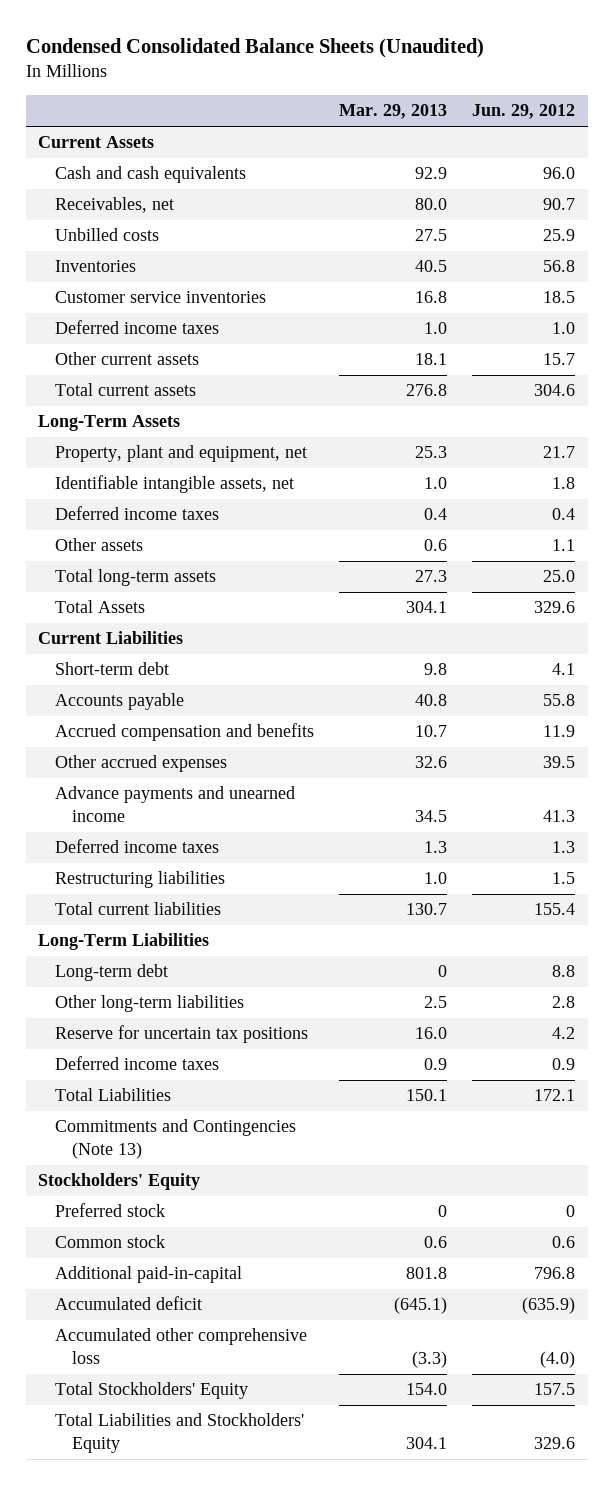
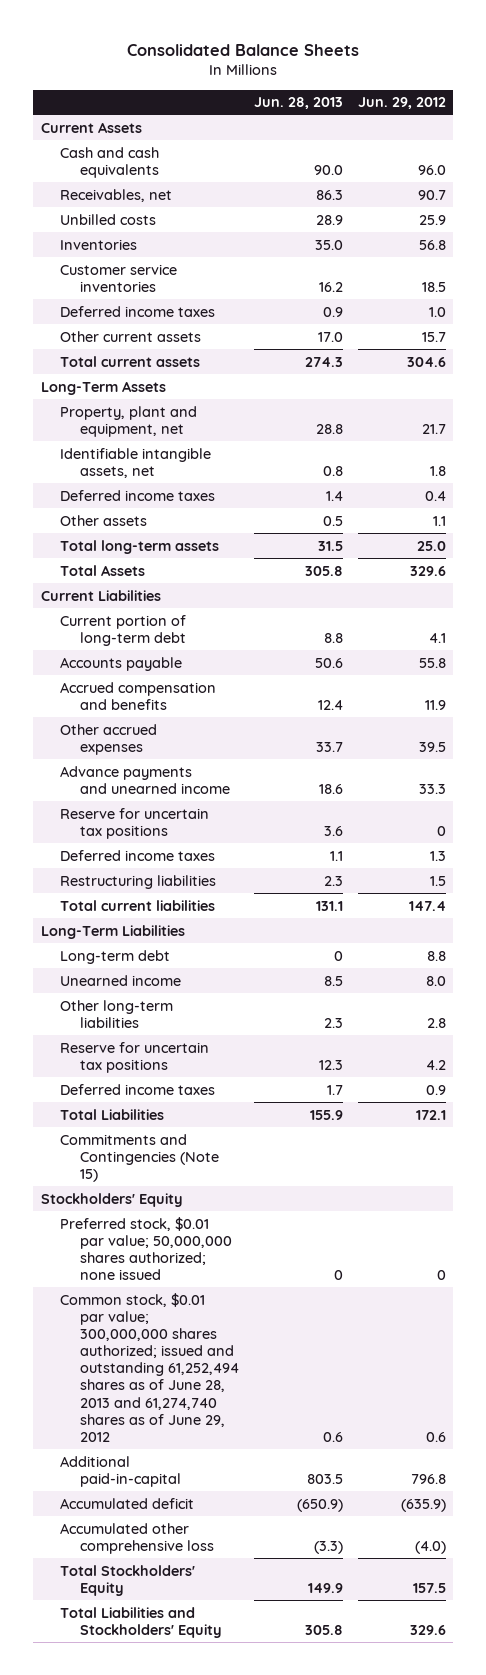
[25,38,484,59] Condensed Consolidated Balance Sheets (Unaudited) -> [127,43,360,56] Consolidated Balance Sheets
[339,104,448,120] Mar. 29, 2013 -> none
none -> [253,97,343,110] Jun. 28, 2013
[54,662,169,676] Short-term debt -> [60,614,187,646] Current portion of long-term debt
[543,809,576,822] 41.3 -> [418,783,446,794] 33.3
none -> [60,807,210,839] Reserve for uncertain tax positions
[534,903,576,916] 155.4 -> [408,900,446,911] 147.4
none -> [60,974,182,986] Unearned income
[54,1119,296,1159] Commitments and Contingencies (Note 13) -> [60,1133,219,1182] Commitments and Contingencies (Note 15)
[54,1203,165,1218] Preferred stock -> [60,1216,232,1281] Preferred stock, $0.01 par value; 50,000,000 shares authorized; none issued
[54,1235,165,1249] Common stock -> [60,1292,239,1442] Common stock, $0.01 par value; 300,000,000 shares authorized; issued and outstanding 61,252,494 shares as of June 28, 2013 and 61,274,740 shares as of June 29, 2012

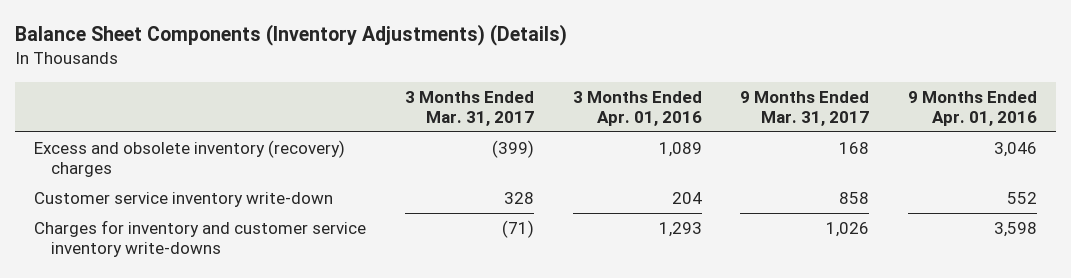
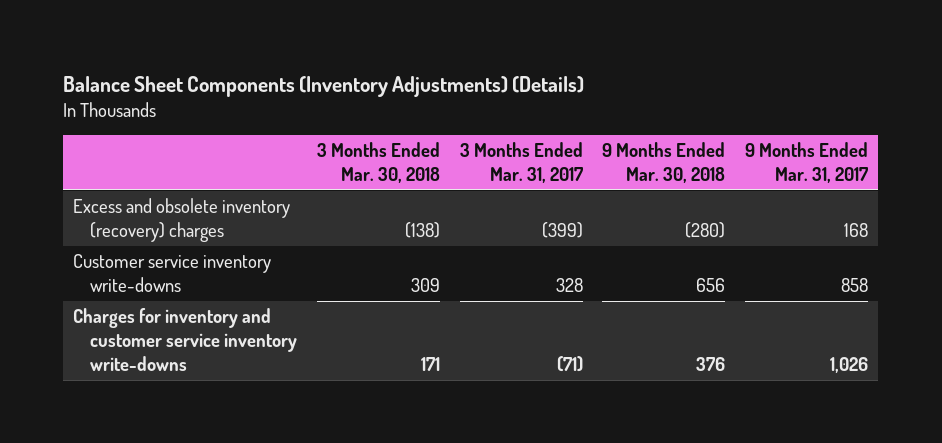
[572,90,702,126] 3 Months Ended Apr. 01, 2016 -> none
[907,90,1037,126] 9 Months Ended Apr. 01, 2016 -> none
none -> [316,142,440,183] 3 Months Ended Mar. 30, 2018
none -> [602,142,726,183] 9 Months Ended Mar. 30, 2018
[34,192,334,208] Customer service inventory write-down -> [73,254,272,293] Customer service inventory write-downs

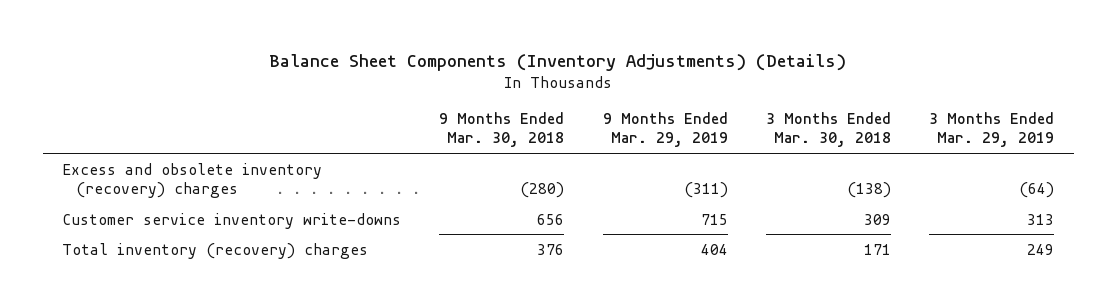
[459,142,583,183] 3 Months Ended Mar. 31, 2017 -> none
[745,142,869,183] 9 Months Ended Mar. 31, 2017 -> none
none -> [602,111,728,148] 9 Months Ended Mar. 29, 2019
none -> [929,111,1055,148] 3 Months Ended Mar. 29, 2019
[73,308,297,371] Charges for inventory and customer service inventory write-downs -> [62,242,369,259] Total inventory (recovery) charges

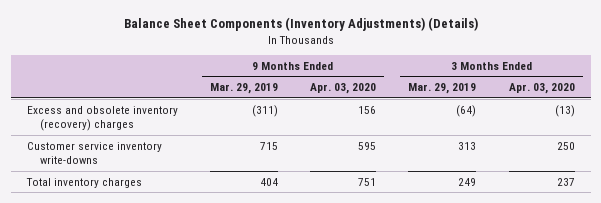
[439,111,565,148] 9 Months Ended Mar. 30, 2018 -> none
[766,111,892,148] 3 Months Ended Mar. 30, 2018 -> none
none -> [310,83,377,95] Apr. 03, 2020
none -> [508,83,575,95] Apr. 03, 2020
[62,242,369,259] Total inventory (recovery) charges -> [25,177,142,188] Total inventory charges

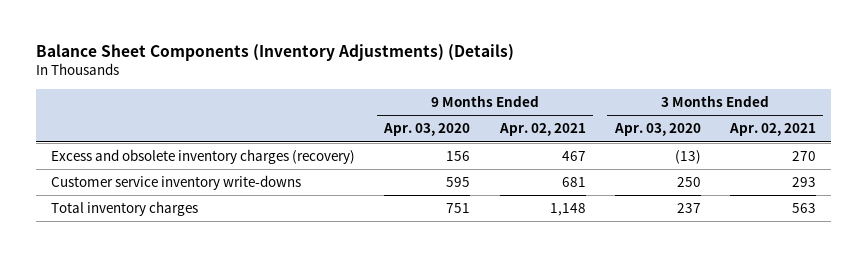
[210,83,279,95] Mar. 29, 2019 -> none
[408,83,477,95] Mar. 29, 2019 -> none
none -> [498,123,586,137] Apr. 02, 2021
none -> [729,123,817,137] Apr. 02, 2021
[26,105,178,132] Excess and obsolete inventory (recovery) charges -> [50,149,355,165] Excess and obsolete inventory charges (recovery)

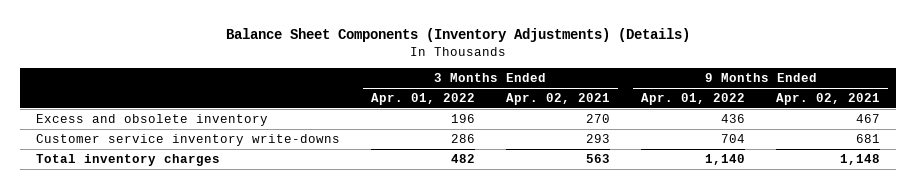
[383,123,471,137] Apr. 03, 2020 -> none
[613,123,701,137] Apr. 03, 2020 -> none
none -> [370,93,475,106] Apr. 01, 2022
none -> [641,93,746,106] Apr. 01, 2022
[50,149,355,165] Excess and obsolete inventory charges (recovery) -> [35,114,268,127] Excess and obsolete inventory

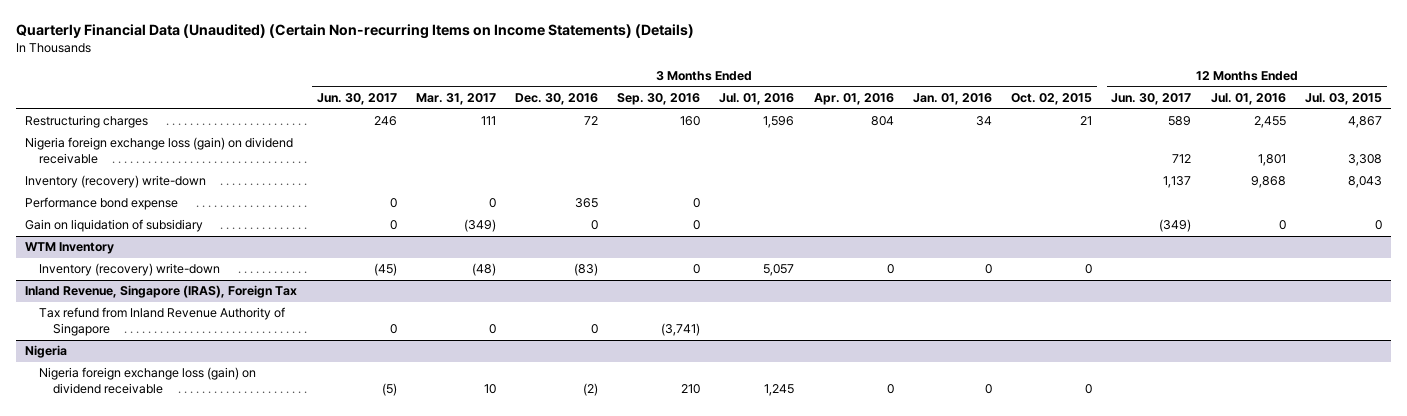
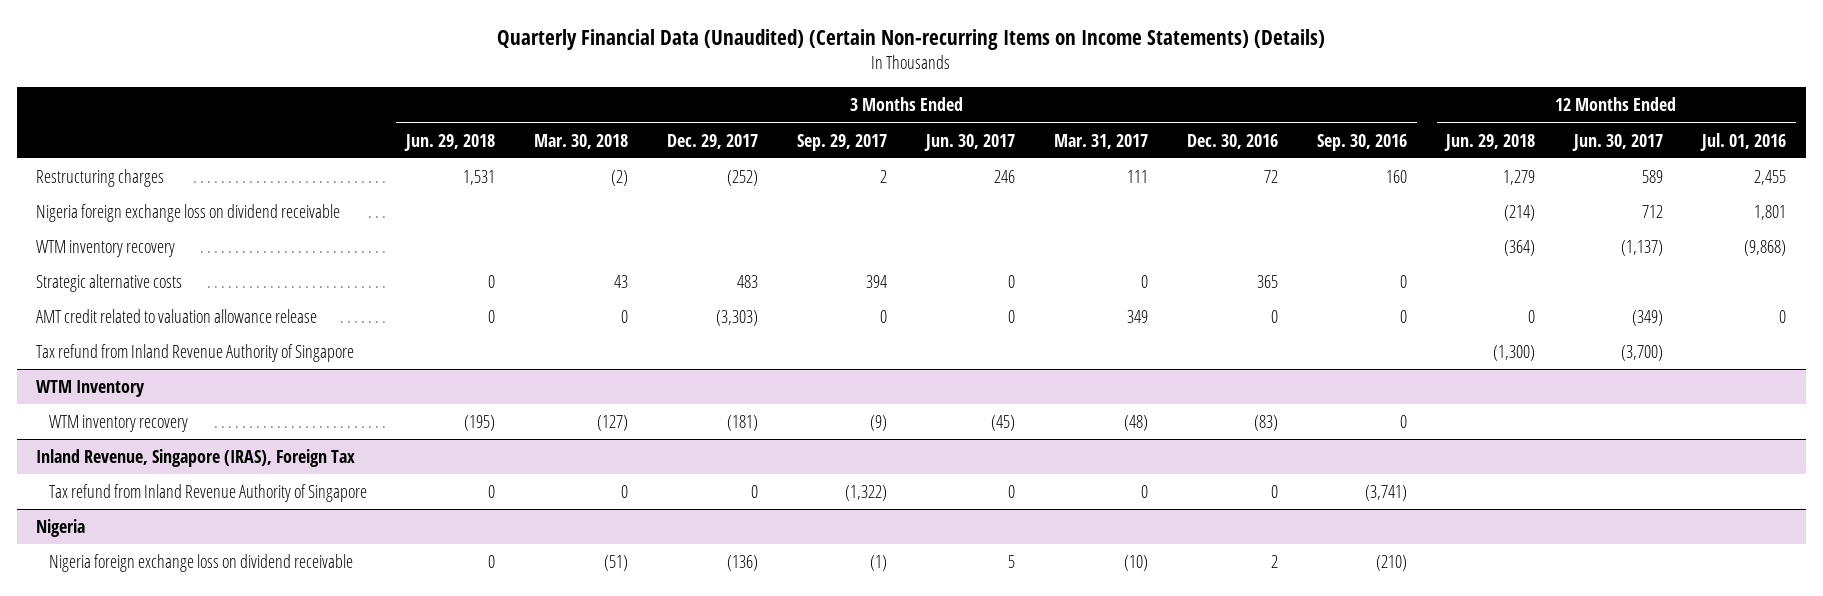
[719,93,795,106] Jul. 01, 2016 -> none
[813,93,894,106] Apr. 01, 2016 -> none
[912,93,992,106] Jan. 01, 2016 -> none
[1011,93,1093,106] Oct. 02, 2015 -> none
[1304,93,1382,106] Jul. 03, 2015 -> none
none -> [403,133,495,151] Jun. 29, 2018
none -> [533,133,628,149] Mar. 30, 2018
none -> [667,133,759,149] Dec. 29, 2017
none -> [797,133,888,151] Sep. 29, 2017
none -> [1444,133,1536,151] Jun. 29, 2018
[25,219,204,233] Gain on liquidation of subsidiary -> none
[25,137,294,165] Nigeria foreign exchange loss (gain) on dividend receivable -> [36,204,341,223] Nigeria foreign exchange loss on dividend receivable
[25,175,207,189] Inventory (recovery) write-down -> [36,240,176,258] WTM inventory recovery
[1163,176,1192,189] 1,137 -> [1621,240,1664,257] (1,137)
[1250,176,1286,189] 9,868 -> [1744,240,1787,257] (9,868)
[25,197,179,211] Performance bond expense -> [36,274,183,293] Strategic alternative costs
none -> [36,309,318,324] AMT credit related to valuation allowance release
none -> [36,344,355,363] Tax refund from Inland Revenue Authority of Singapore
[39,263,221,277] Inventory (recovery) write-down -> [48,415,188,433] WTM inventory recovery
[39,367,257,395] Nigeria foreign exchange loss (gain) on dividend receivable -> [48,554,353,573] Nigeria foreign exchange loss on dividend receivable
[381,383,397,397] (5) -> [1008,555,1016,569] 5
[483,384,496,395] 10 -> [1124,555,1149,572] (10)
[582,383,598,397] (2) -> [1271,555,1279,569] 2
[681,384,701,395] 210 -> [1376,555,1408,572] (210)

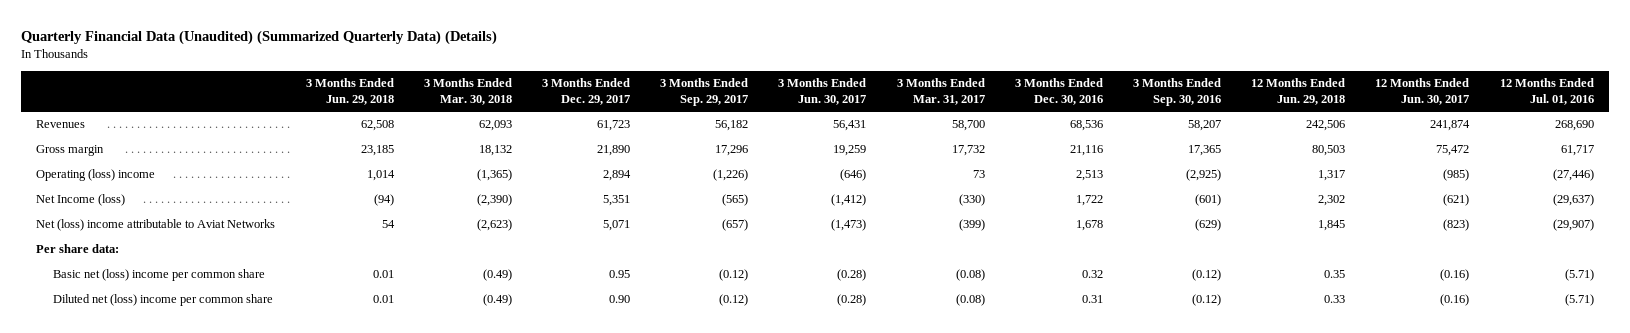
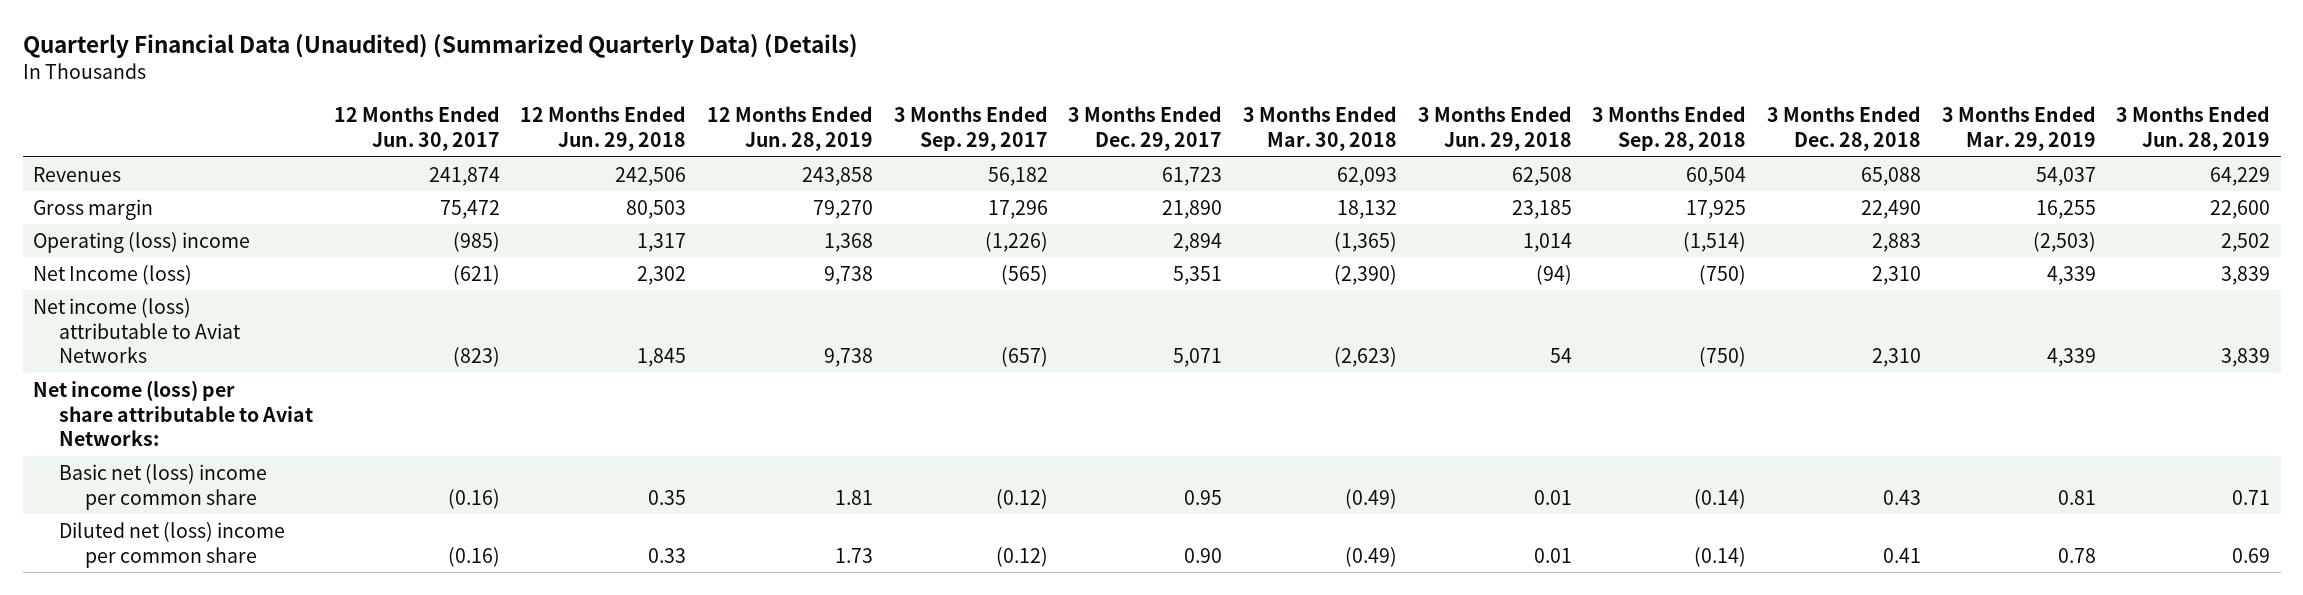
[778,77,867,106] 3 Months Ended Jun. 30, 2017 -> none
[896,77,985,106] 3 Months Ended Mar. 31, 2017 -> none
[1014,77,1103,106] 3 Months Ended Dec. 30, 2016 -> none
[1133,77,1222,107] 3 Months Ended Sep. 30, 2016 -> none
[1499,77,1594,106] 12 Months Ended Jul. 01, 2016 -> none
none -> [707,106,874,151] 12 Months Ended Jun. 28, 2019
none -> [1592,106,1747,151] 3 Months Ended Sep. 28, 2018
none -> [1767,106,1922,151] 3 Months Ended Dec. 28, 2018
none -> [1941,106,2096,151] 3 Months Ended Mar. 29, 2019
none -> [2116,106,2271,151] 3 Months Ended Jun. 28, 2019
[36,219,276,232] Net (loss) income attributable to Aviat Networks -> [33,297,242,364] Net income (loss) attributable to Aviat Networks
[36,244,120,254] Per share data: -> [33,379,314,447] Net income (loss) per share attributable to Aviat Networks:

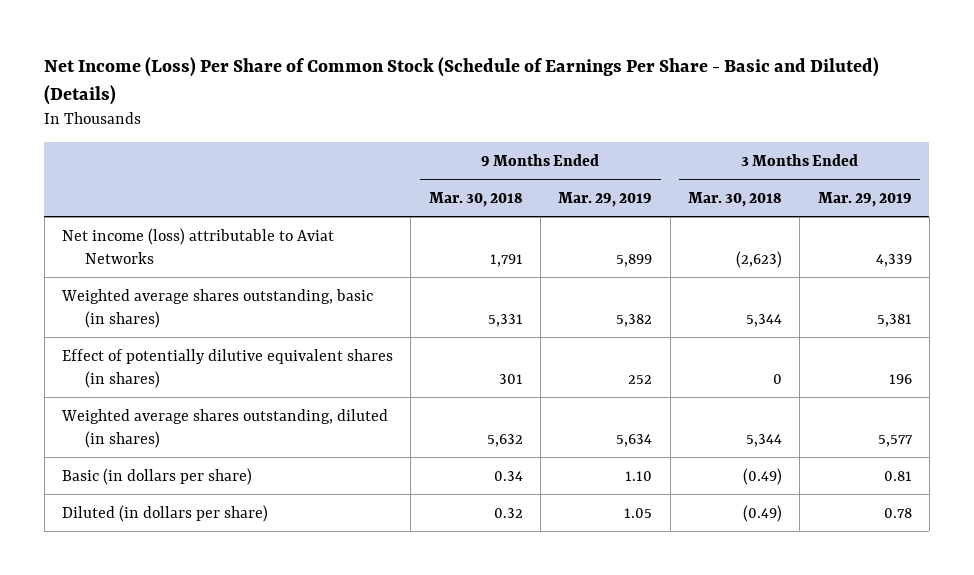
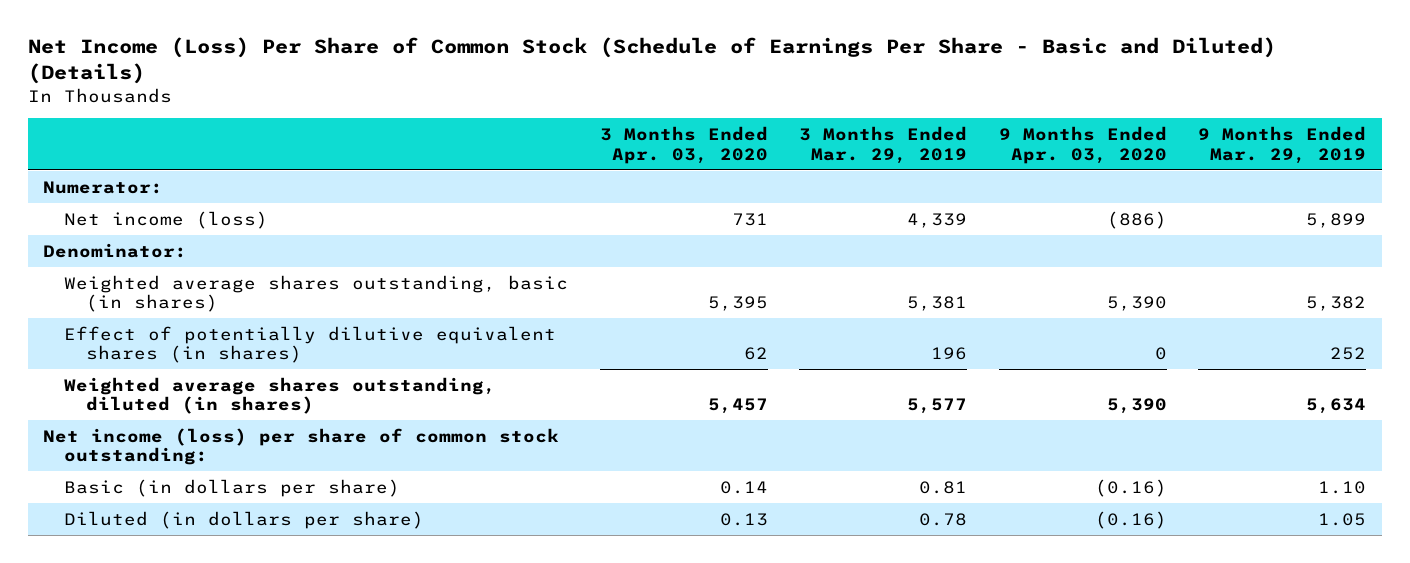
[428,191,523,207] Mar. 30, 2018 -> none
[687,191,782,207] Mar. 30, 2018 -> none
none -> [599,126,768,164] 3 Months Ended Apr. 03, 2020
none -> [998,126,1167,164] 9 Months Ended Apr. 03, 2020
none -> [43,180,164,194] Numerator:
[62,227,335,264] Net income (loss) attributable to Aviat Networks -> [64,210,269,229] Net income (loss)
none -> [43,242,188,258] Denominator:
none -> [43,427,560,466] Net income (loss) per share of common stock outstanding:

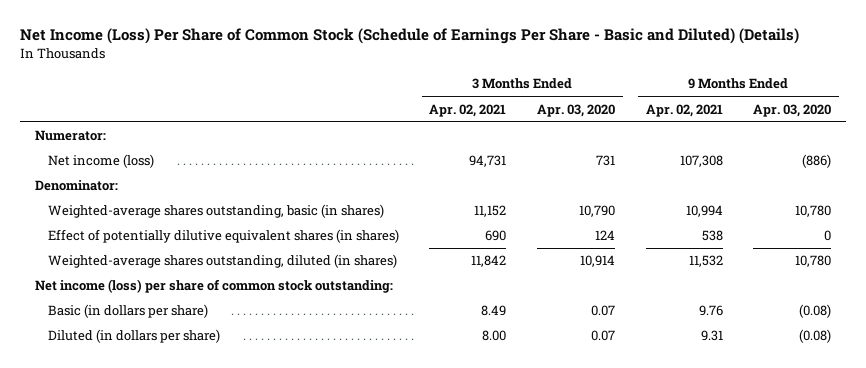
[799,126,968,164] 3 Months Ended Mar. 29, 2019 -> none
[1198,126,1367,164] 9 Months Ended Mar. 29, 2019 -> none
none -> [429,103,507,117] Apr. 02, 2021
none -> [645,103,723,117] Apr. 02, 2021
[64,274,569,313] Weighted average shares outstanding, basic (in shares) -> [47,204,384,219] Weighted-average shares outstanding, basic (in shares)
[707,296,768,312] 5,395 -> [578,205,615,218] 10,790
[1106,296,1167,312] 5,390 -> [795,205,832,218] 10,780
[743,347,768,361] 62 -> [594,230,615,241] 124
[64,376,497,415] Weighted average shares outstanding, diluted (in shares) -> [47,254,397,269] Weighted-average shares outstanding, diluted (in shares)
[707,398,768,415] 5,457 -> [579,255,615,268] 10,914
[1106,398,1167,415] 5,390 -> [795,255,832,268] 10,780
[719,480,768,494] 0.14 -> [590,305,615,317] 0.07
[1094,478,1167,497] (0.16) -> [799,304,832,319] (0.08)
[719,512,768,526] 0.13 -> [590,330,615,342] 0.07
[1094,510,1167,529] (0.16) -> [799,329,832,344] (0.08)

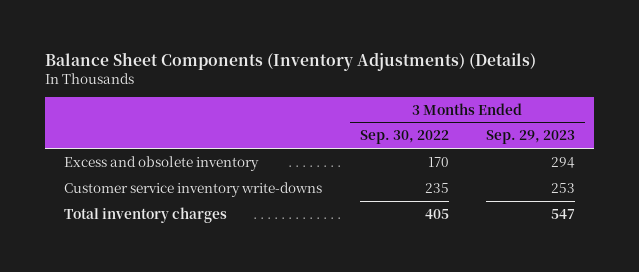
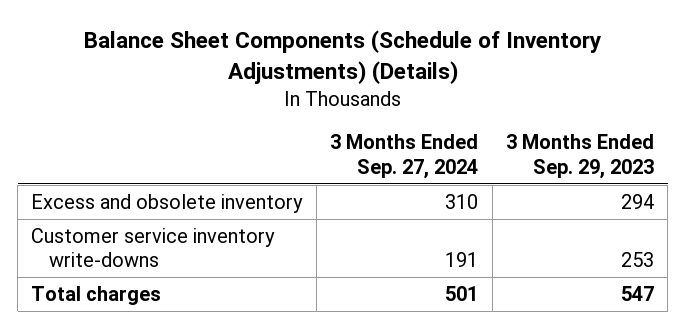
[44,51,536,71] Balance Sheet Components (Inventory Adjustments) (Details) -> [83,30,601,84] Balance Sheet Components (Schedule of Inventory Adjustments) (Details)
[359,130,449,145] Sep. 30, 2022 -> none
none -> [330,134,479,179] 3 Months Ended Sep. 27, 2024
[63,206,227,223] Total inventory charges -> [31,285,162,305] Total charges

